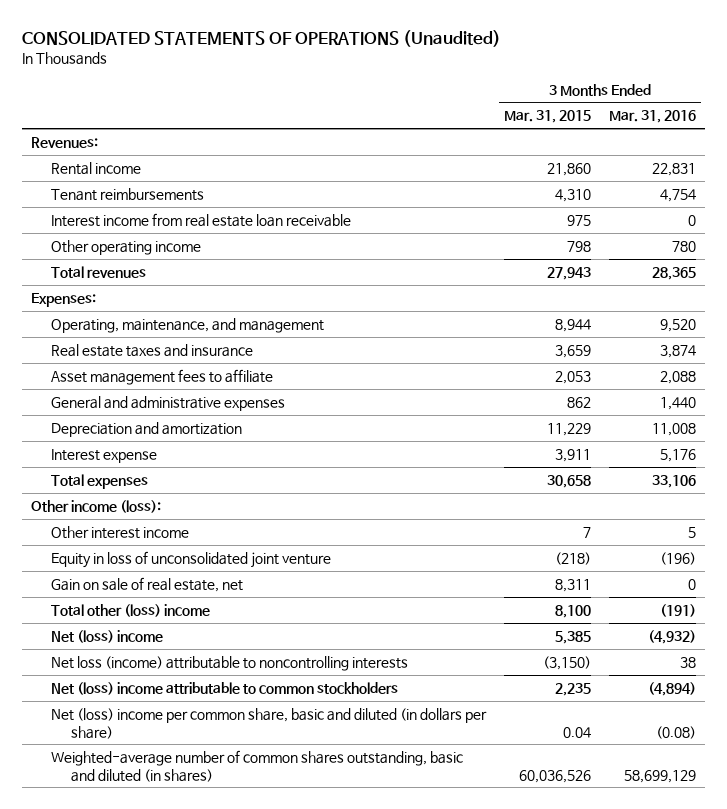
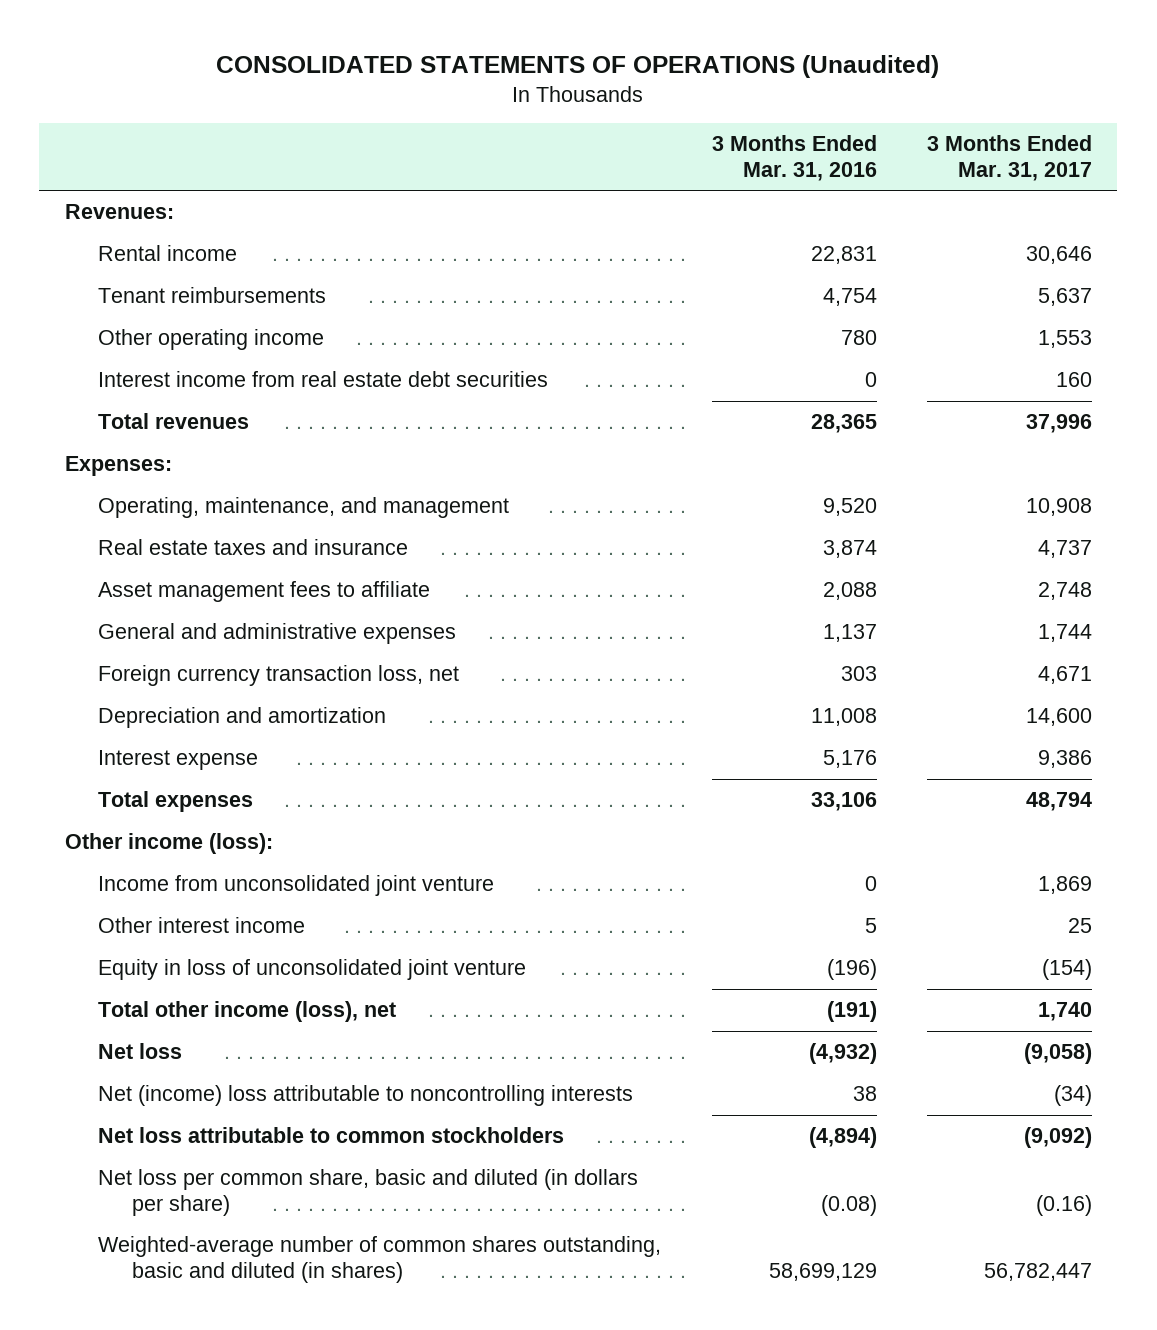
[503,110,591,124] Mar. 31, 2015 -> none
none -> [926,135,1092,181] 3 Months Ended Mar. 31, 2017
[50,212,351,227] Interest income from real estate loan receivable -> none
none -> [98,371,549,388] Interest income from real estate debt securities
[660,396,697,410] 1,440 -> [822,624,877,643] 1,137
none -> [98,665,460,687] Foreign currency transaction loss, net
none -> [98,875,495,897] Income from unconsolidated joint venture
[50,576,243,592] Gain on sale of real estate, net -> none
[50,603,210,617] Total other (loss) income -> [98,1001,397,1023] Total other income (loss), net
[50,629,163,643] Net (loss) income -> [98,1043,183,1060] Net loss
[50,655,408,671] Net loss (income) attributable to noncontrolling interests -> [98,1085,634,1107] Net (income) loss attributable to noncontrolling interests
[50,681,398,695] Net (loss) income attributable to common stockholders -> [98,1127,565,1144] Net loss attributable to common stockholders
[50,707,487,739] Net (loss) income per common share, basic and diluted (in dollars per share) -> [98,1169,639,1216] Net loss per common share, basic and diluted (in dollars per share)

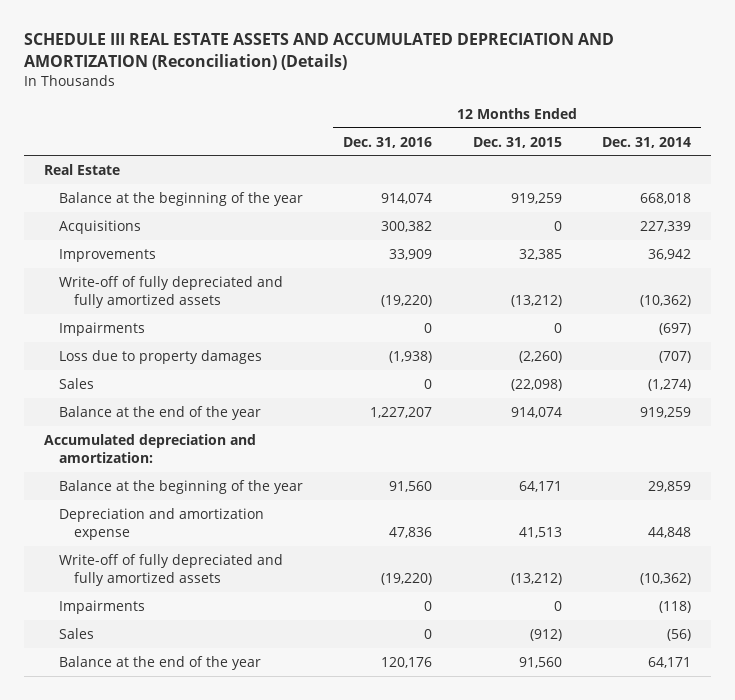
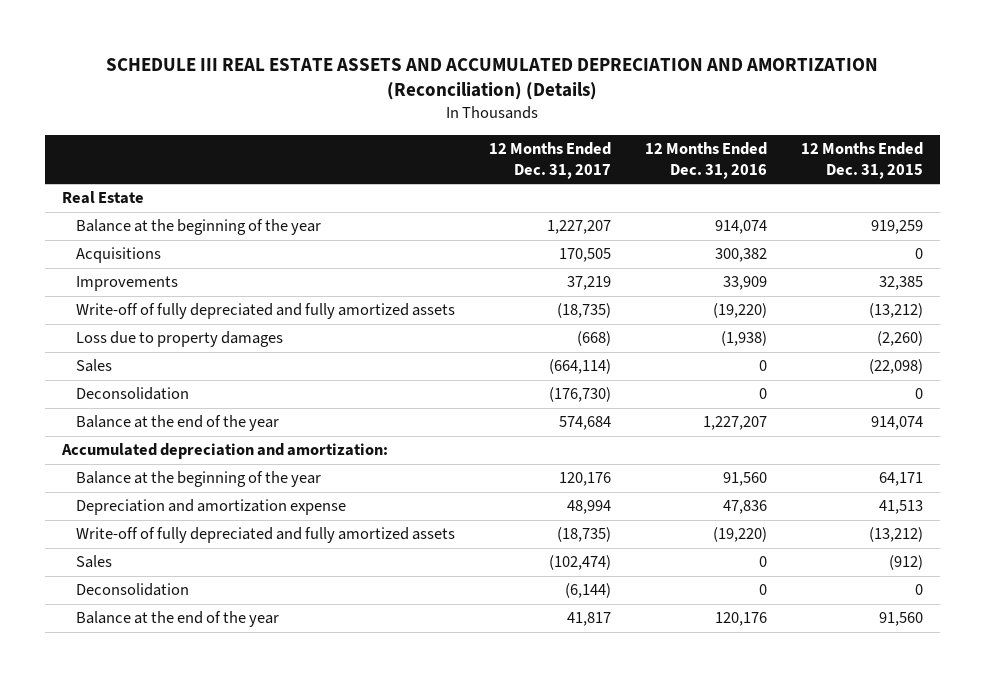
[602,136,692,148] Dec. 31, 2014 -> none
none -> [488,142,611,179] 12 Months Ended Dec. 31, 2017
[59,321,146,336] Impairments -> none
none -> [75,387,189,401] Deconsolidation
[59,599,146,614] Impairments -> none
none -> [75,583,189,597] Deconsolidation

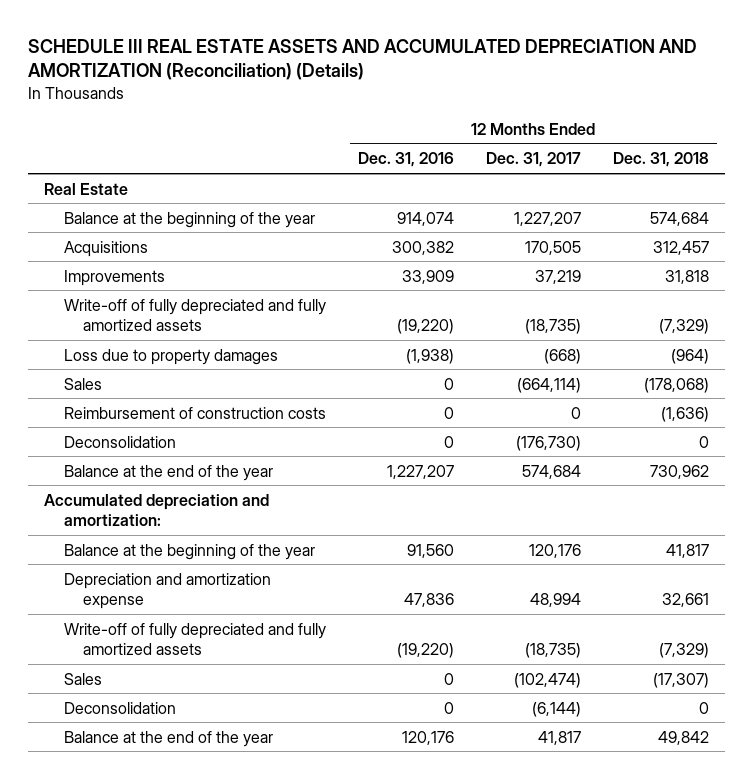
[800,142,923,179] 12 Months Ended Dec. 31, 2015 -> none
none -> [612,152,709,168] Dec. 31, 2018
none -> [63,406,326,419] Reimbursement of construction costs

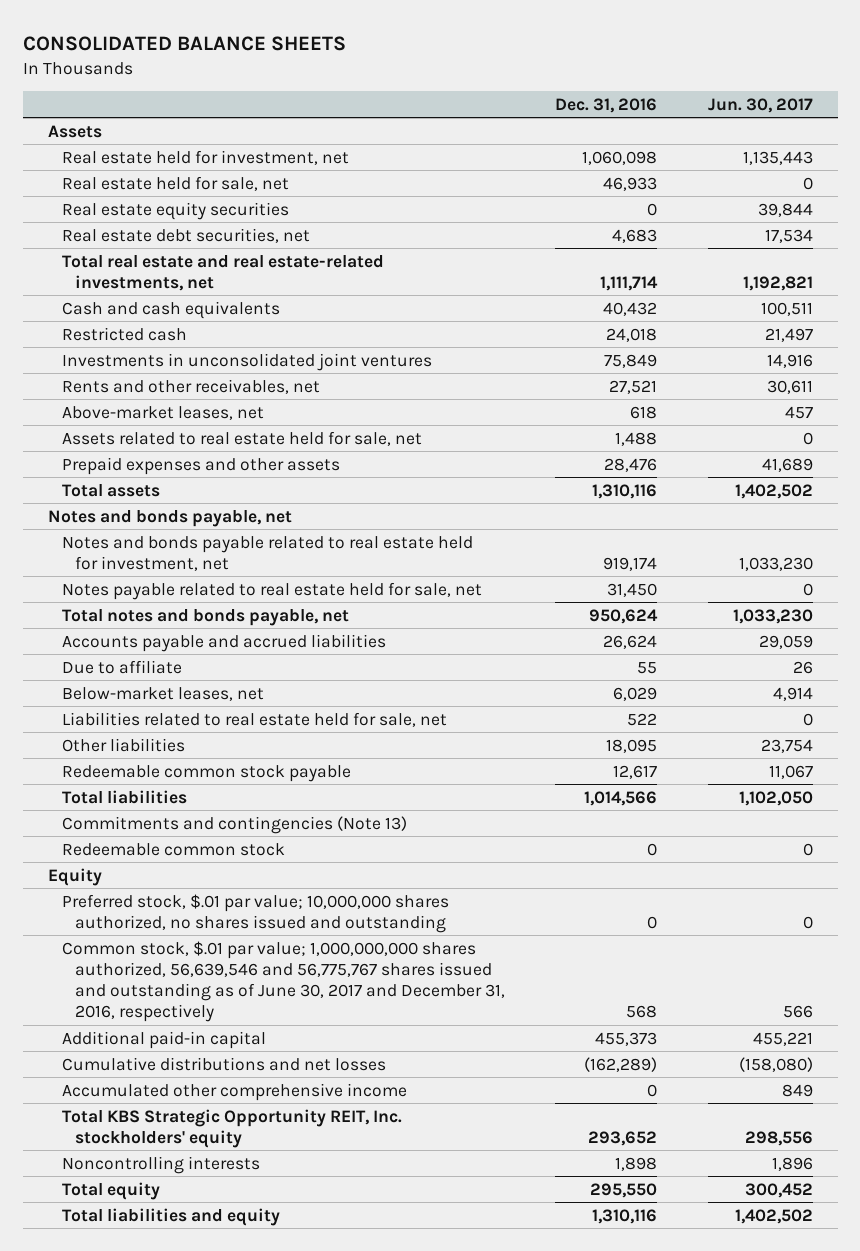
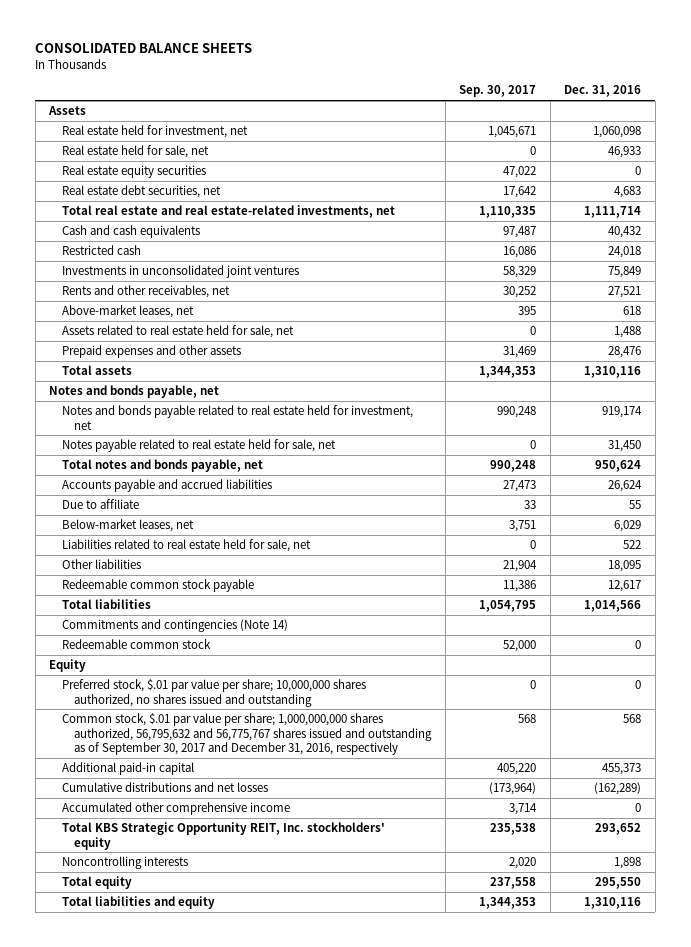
[707,97,813,113] Jun. 30, 2017 -> none
none -> [459,85,537,98] Sep. 30, 2017
[61,815,407,834] Commitments and contingencies (Note 13) -> [61,619,288,633] Commitments and contingencies (Note 14)
[61,893,449,933] Preferred stock, $.01 par value; 10,000,000 shares authorized, no shares issued and outstanding -> [61,679,366,707] Preferred stock, $.01 par value per share; 10,000,000 shares authorized, no shares issued and outstanding
[61,940,506,1023] Common stock, $.01 par value; 1,000,000,000 shares authorized, 56,639,546 and 56,775,767 shares issued and outstanding as of June 30, 2017 and December 31, 2016, respectively -> [61,713,433,755] Common stock, $.01 par value per share; 1,000,000,000 shares authorized, 56,795,632 and 56,775,767 shares issued and outstanding as of September 30, 2017 and December 31, 2016, respectively

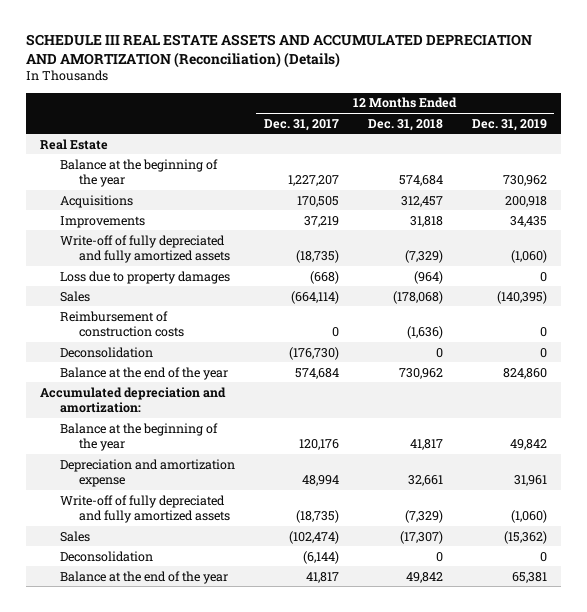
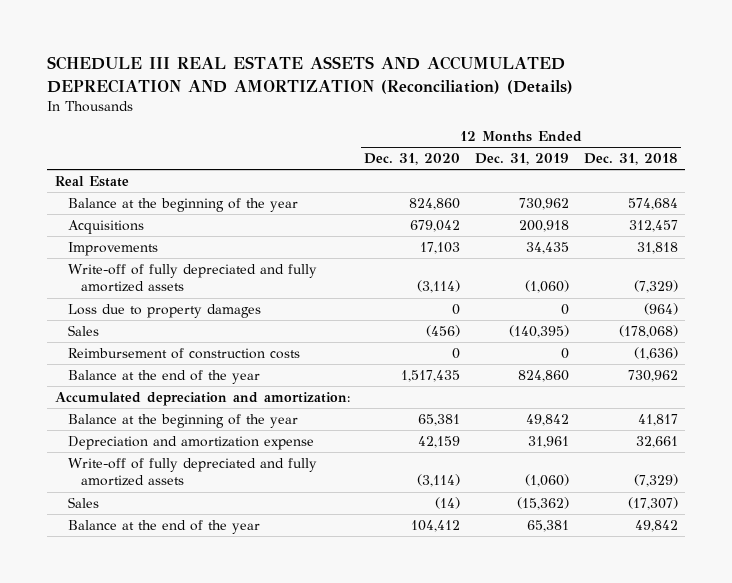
[263,118,339,131] Dec. 31, 2017 -> none
none -> [364,153,461,166] Dec. 31, 2020
[59,346,153,358] Deconsolidation -> none
[59,550,153,562] Deconsolidation -> none

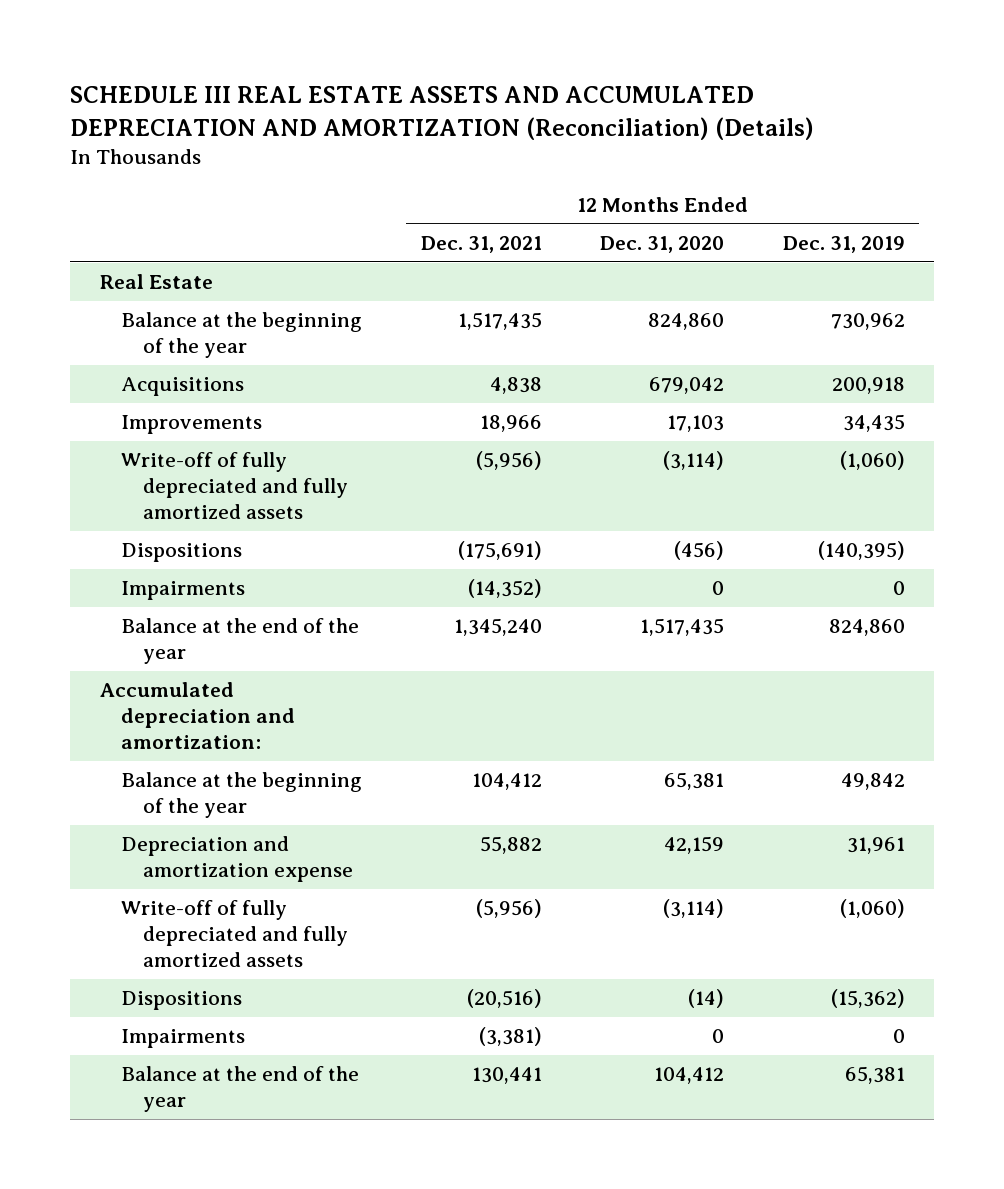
[583,153,678,166] Dec. 31, 2018 -> none
none -> [420,235,542,253] Dec. 31, 2021
[67,304,261,319] Loss due to property damages -> none
[67,348,300,360] Reimbursement of construction costs -> none
[67,325,99,337] Sales -> [121,543,243,563] Dispositions
none -> [121,581,246,601] Impairments
[67,497,99,509] Sales -> [121,991,243,1011] Dispositions
none -> [121,1029,246,1049] Impairments

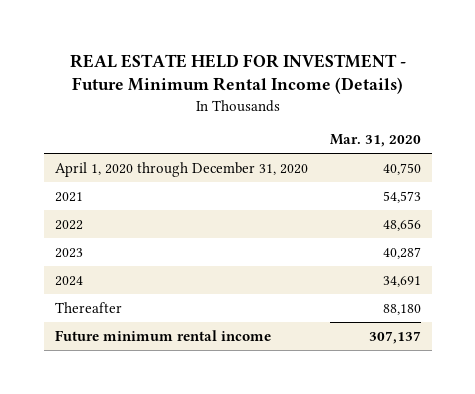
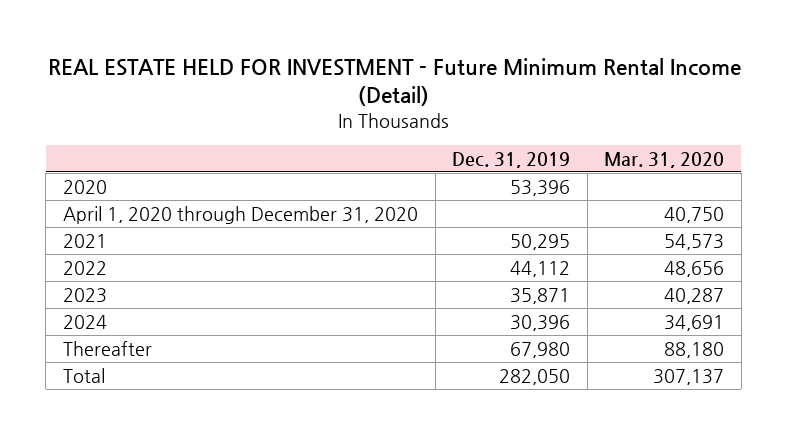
[69,53,406,95] REAL ESTATE HELD FOR INVESTMENT - Future Minimum Rental Income (Details) -> [47,57,741,107] REAL ESTATE HELD FOR INVESTMENT - Future Minimum Rental Income (Detail)
none -> [452,151,571,168] Dec. 31, 2019
none -> [62,179,107,194] 2020
[54,329,271,341] Future minimum rental income -> [62,367,105,383] Total

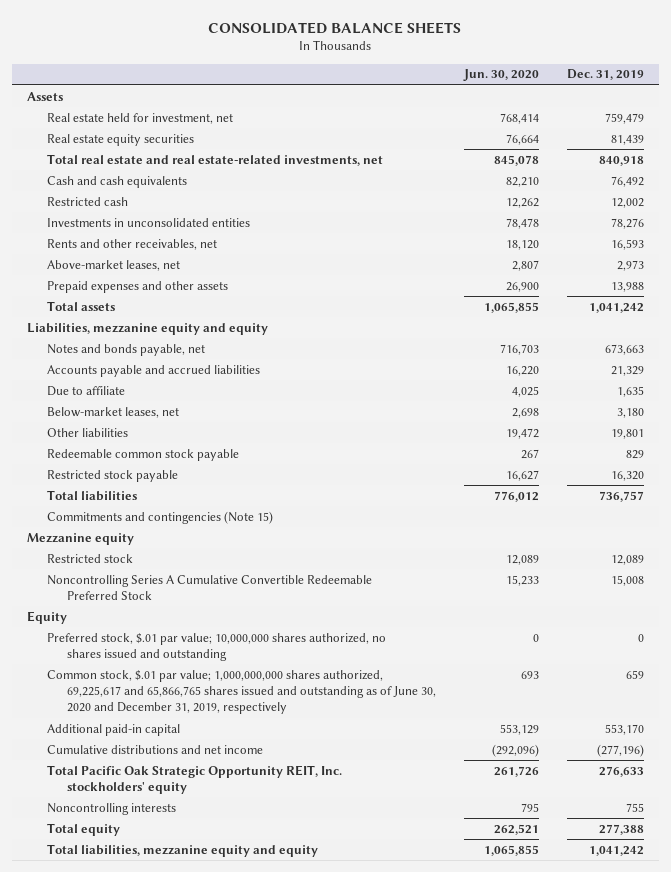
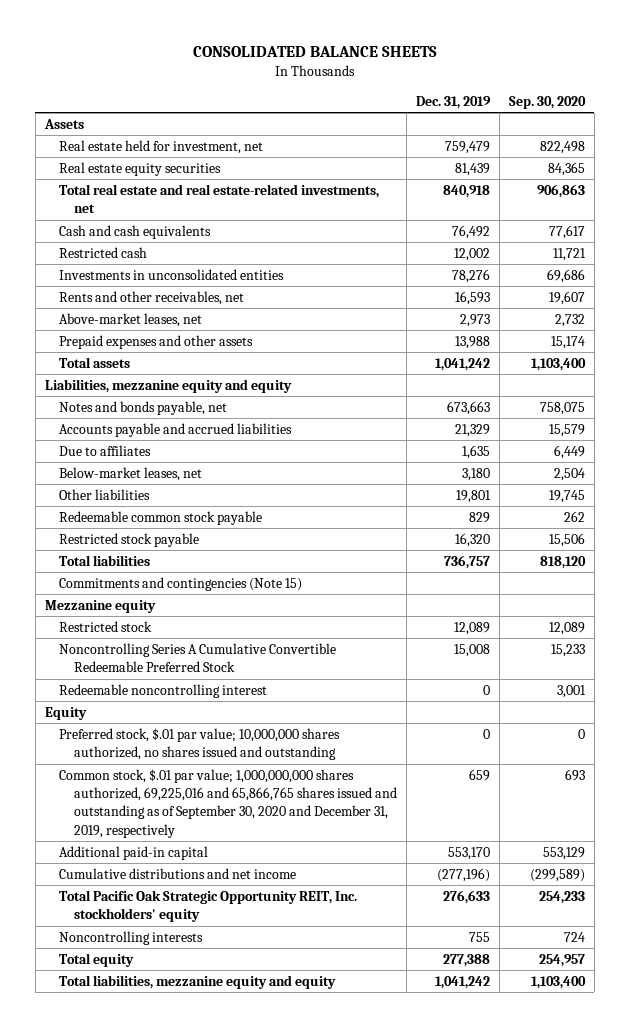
[463,69,540,82] Jun. 30, 2020 -> none
none -> [508,96,586,110] Sep. 30, 2020
[46,385,125,396] Due to affiliate -> [59,444,152,456] Due to affiliates
none -> [59,683,268,698] Redeemable noncontrolling interest
[46,669,436,715] Common stock, $.01 par value; 1,000,000,000 shares authorized, 69,225,617 and 65,866,765 shares issued and outstanding as of June 30, 2020 and December 31, 2019, respectively -> [59,768,397,838] Common stock, $.01 par value; 1,000,000,000 shares authorized, 69,225,016 and 65,866,765 shares issued and outstanding as of September 30, 2020 and December 31, 2019, respectively

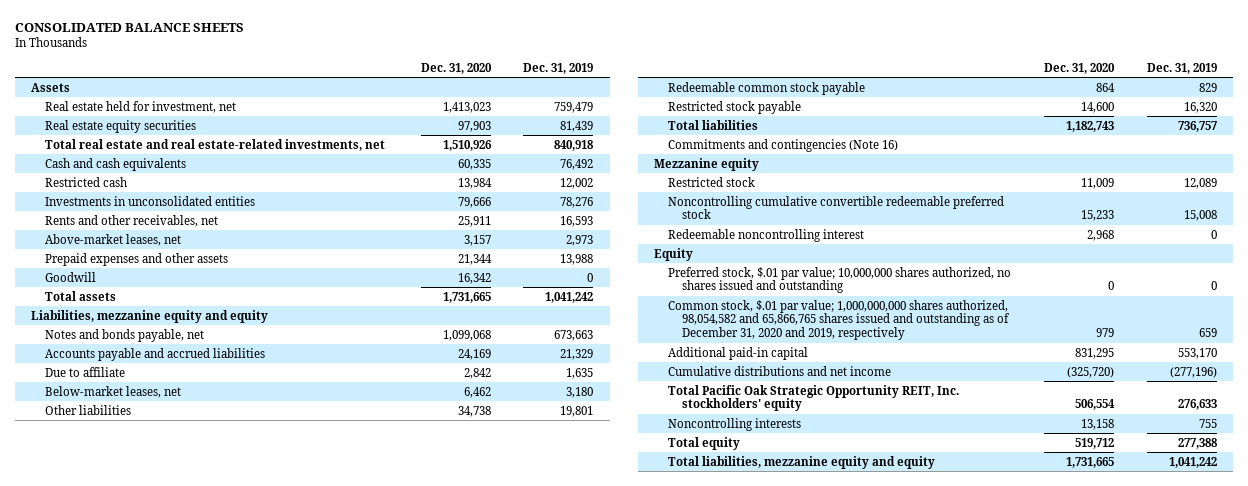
[508,96,586,110] Sep. 30, 2020 -> none
none -> [420,62,492,74] Dec. 31, 2020
none -> [44,271,96,282] Goodwill
[59,444,152,456] Due to affiliates -> [44,366,125,377] Due to affiliate
[59,576,303,591] Commitments and contingencies (Note 15) -> [668,138,899,152] Commitments and contingencies (Note 16)
[59,642,337,673] Noncontrolling Series A Cumulative Convertible Redeemable Preferred Stock -> [668,195,1005,220] Noncontrolling cumulative convertible redeemable preferred stock
[59,768,397,838] Common stock, $.01 par value; 1,000,000,000 shares authorized, 69,225,016 and 65,866,765 shares issued and outstanding as of September 30, 2020 and December 31, 2019, respectively -> [668,299,1011,341] Common stock, $.01 par value; 1,000,000,000 shares authorized, 98,054,582 and 65,866,765 shares issued and outstanding as of December 31, 2020 and 2019, respectively

